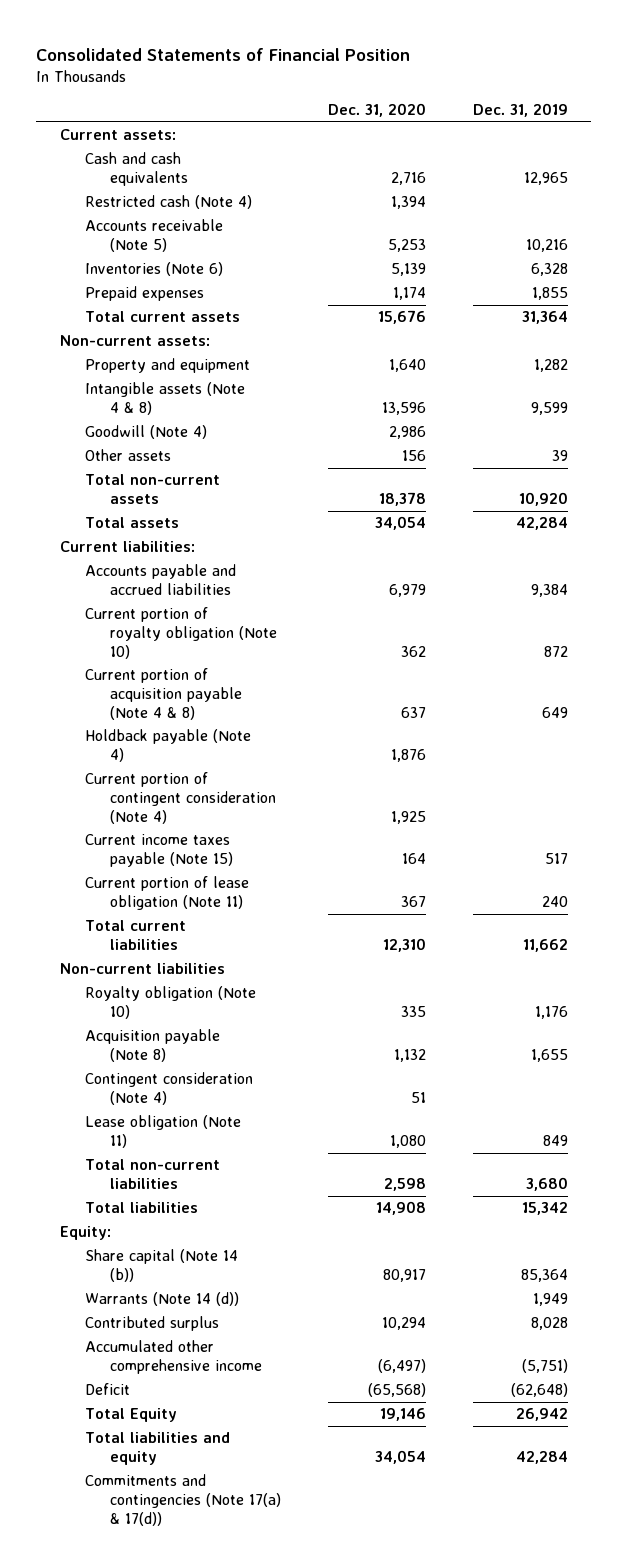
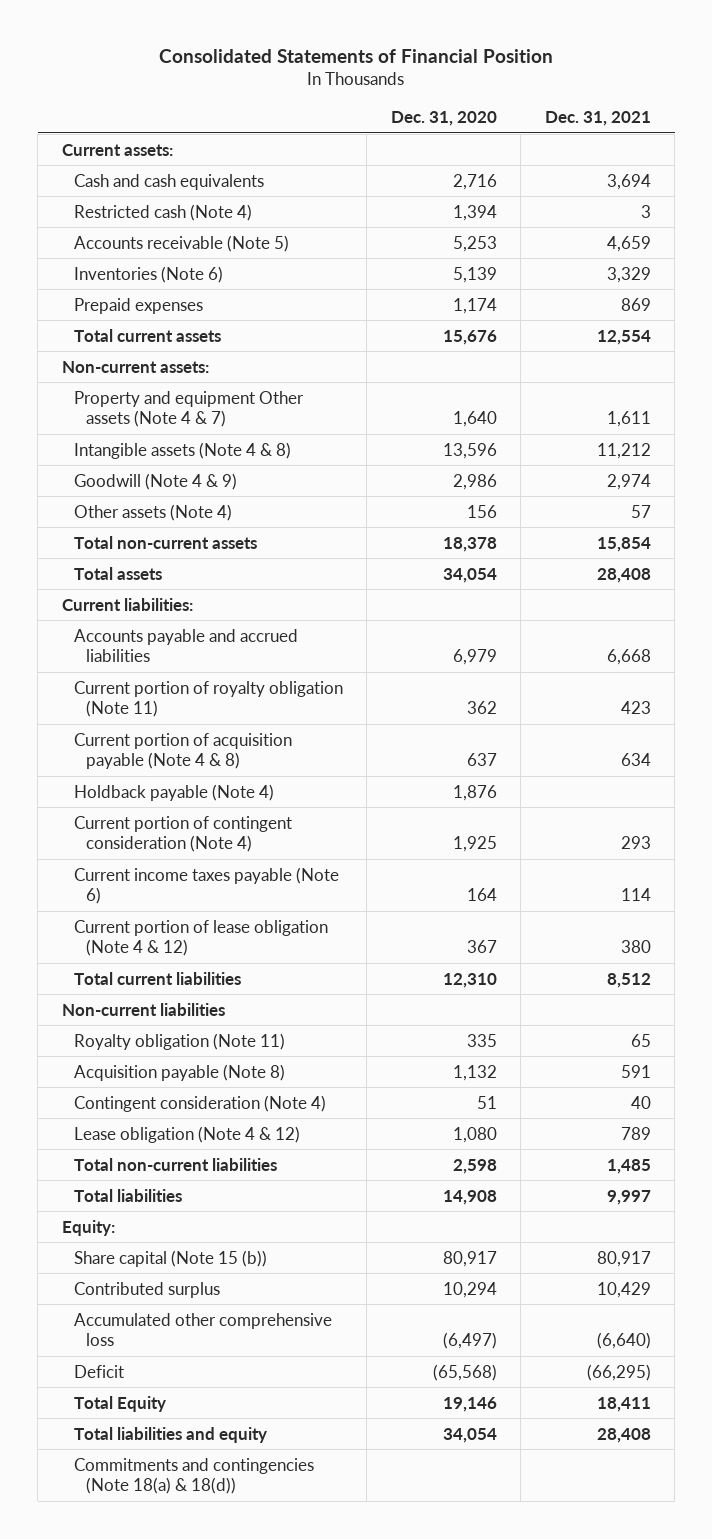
[472,103,568,118] Dec. 31, 2019 -> none
none -> [544,110,651,126] Dec. 31, 2021
[84,358,250,374] Property and equipment -> [74,390,305,428] Property and equipment Other assets (Note 4 & 7)
[84,425,207,440] Goodwill (Note 4) -> [74,472,238,490] Goodwill (Note 4 & 9)
[84,449,171,462] Other assets -> [74,503,233,521] Other assets (Note 4)
[84,607,277,659] Current portion of royalty obligation (Note 10) -> [74,680,344,718] Current portion of royalty obligation (Note 11)
[84,834,233,868] Current income taxes payable (Note 15) -> [74,866,340,905] Current income taxes payable (Note 6)
[84,876,249,911] Current portion of lease obligation (Note 11) -> [74,919,329,957] Current portion of lease obligation (Note 4 & 12)
[84,986,256,1020] Royalty obligation (Note 10) -> [74,1032,286,1050] Royalty obligation (Note 11)
[84,1115,241,1149] Lease obligation (Note 11) -> [74,1125,301,1143] Lease obligation (Note 4 & 12)
[84,1292,239,1307] Warrants (Note 14 (d)) -> none
[84,1249,238,1283] Share capital (Note 14 (b)) -> [74,1249,268,1267] Share capital (Note 15 (b))
[84,1340,262,1375] Accumulated other comprehensive income -> [74,1312,333,1347] Accumulated other comprehensive loss
[84,1474,281,1526] Commitments and contingencies (Note 17(a) & 17(d)) -> [74,1457,315,1495] Commitments and contingencies (Note 18(a) & 18(d))

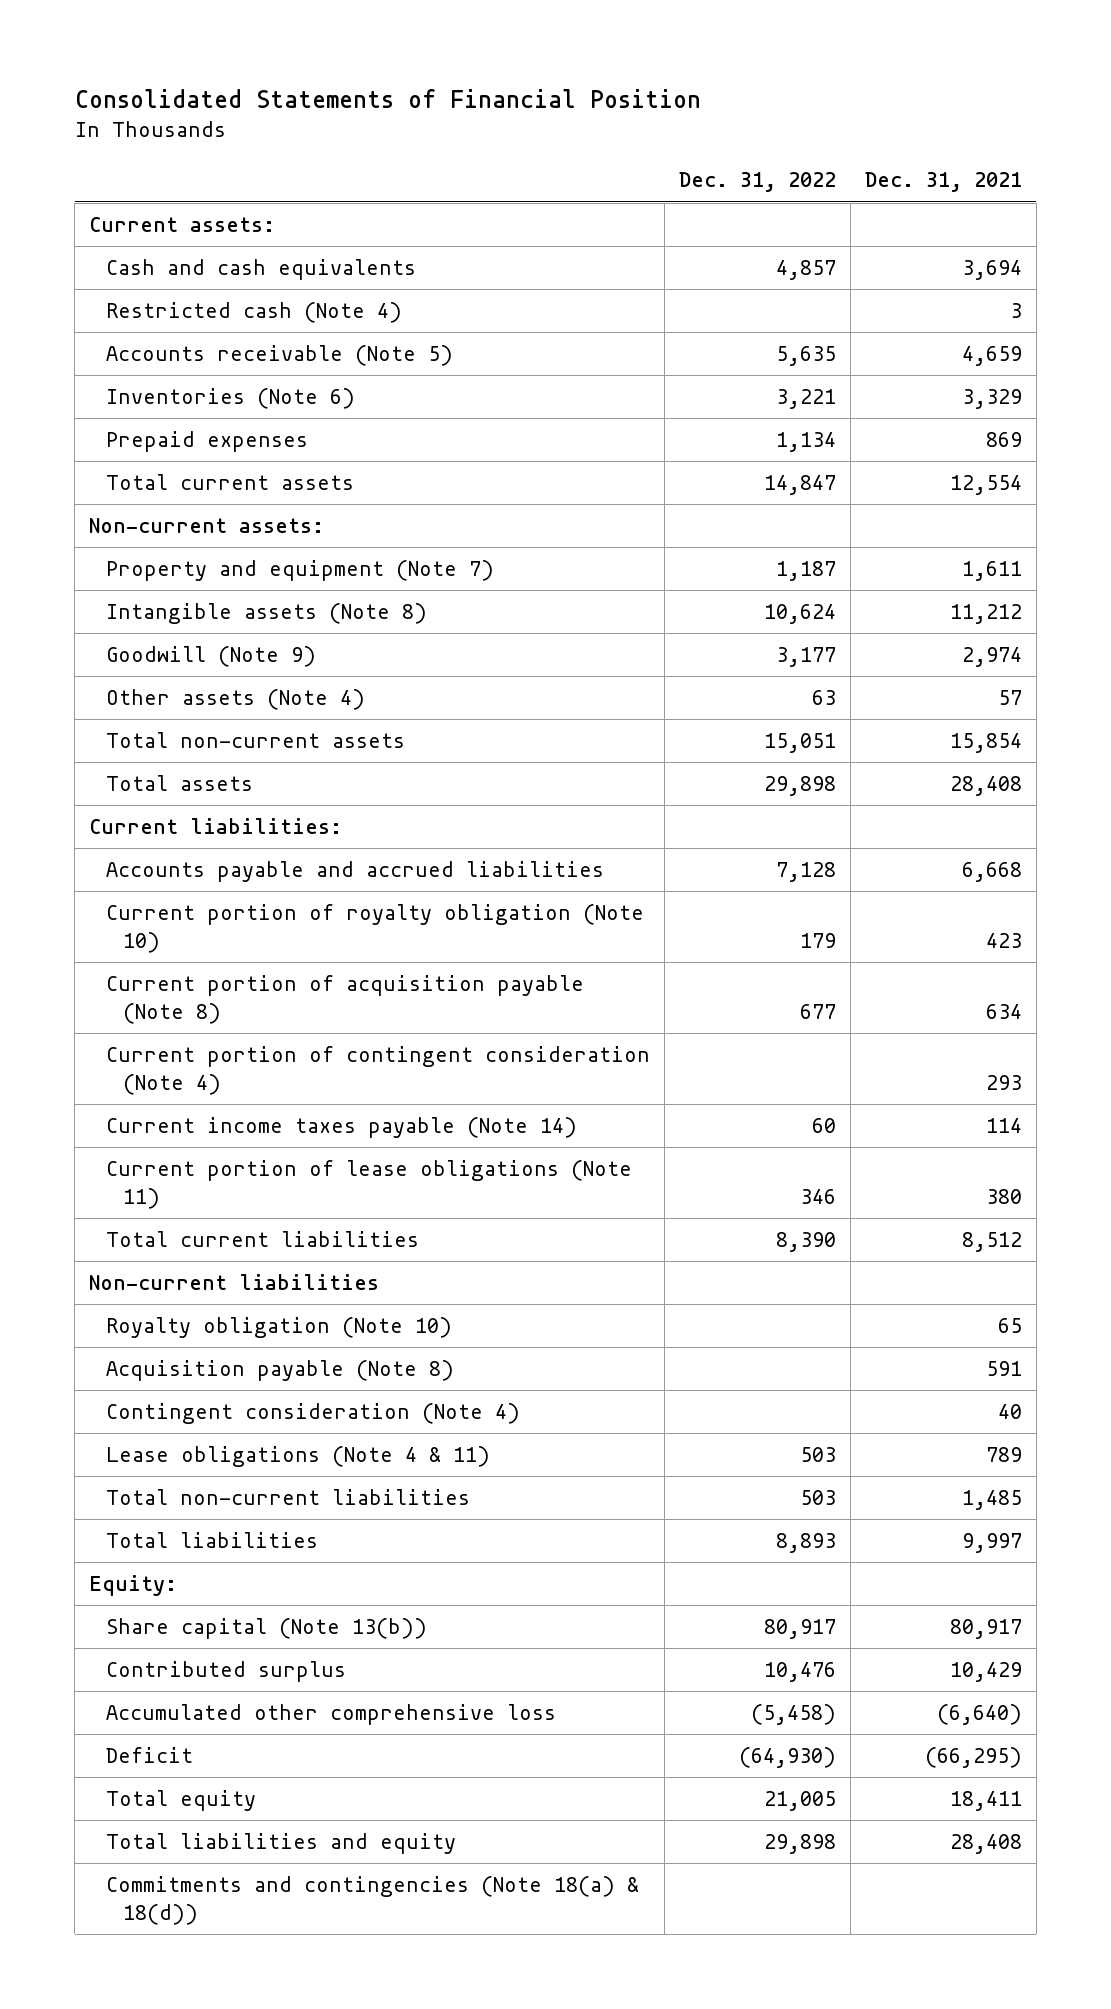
[390,110,497,126] Dec. 31, 2020 -> none
none -> [678,172,836,193] Dec. 31, 2022
[74,390,305,428] Property and equipment Other assets (Note 4 & 7) -> [105,560,494,582] Property and equipment (Note 7)
[74,441,292,459] Intangible assets (Note 4 & 8) -> [105,603,427,625] Intangible assets (Note 8)
[74,472,238,490] Goodwill (Note 4 & 9) -> [105,646,316,668] Goodwill (Note 9)
[74,783,275,801] Holdback payable (Note 4) -> none
[74,680,344,718] Current portion of royalty obligation (Note 11) -> [105,904,644,953] Current portion of royalty obligation (Note 10)
[74,732,293,770] Current portion of acquisition payable (Note 4 & 8) -> [105,975,584,1024] Current portion of acquisition payable (Note 8)
[74,866,340,905] Current income taxes payable (Note 6) -> [105,1117,577,1139] Current income taxes payable (Note 14)
[74,919,329,957] Current portion of lease obligation (Note 4 & 12) -> [105,1160,632,1209] Current portion of lease obligations (Note 11)
[74,1032,286,1050] Royalty obligation (Note 11) -> [105,1317,452,1339] Royalty obligation (Note 10)
[74,1125,301,1143] Lease obligation (Note 4 & 12) -> [105,1446,490,1468] Lease obligations (Note 4 & 11)
[74,1249,268,1267] Share capital (Note 15 (b)) -> [105,1618,427,1640] Share capital (Note 13(b))
[74,1395,167,1412] Total Equity -> [105,1790,256,1812] Total equity

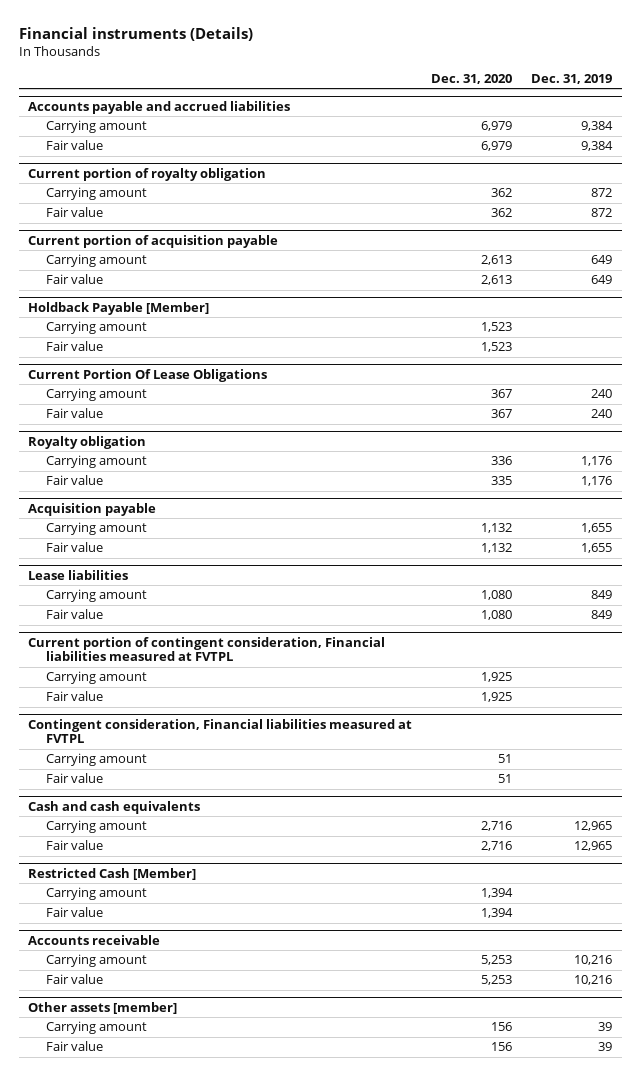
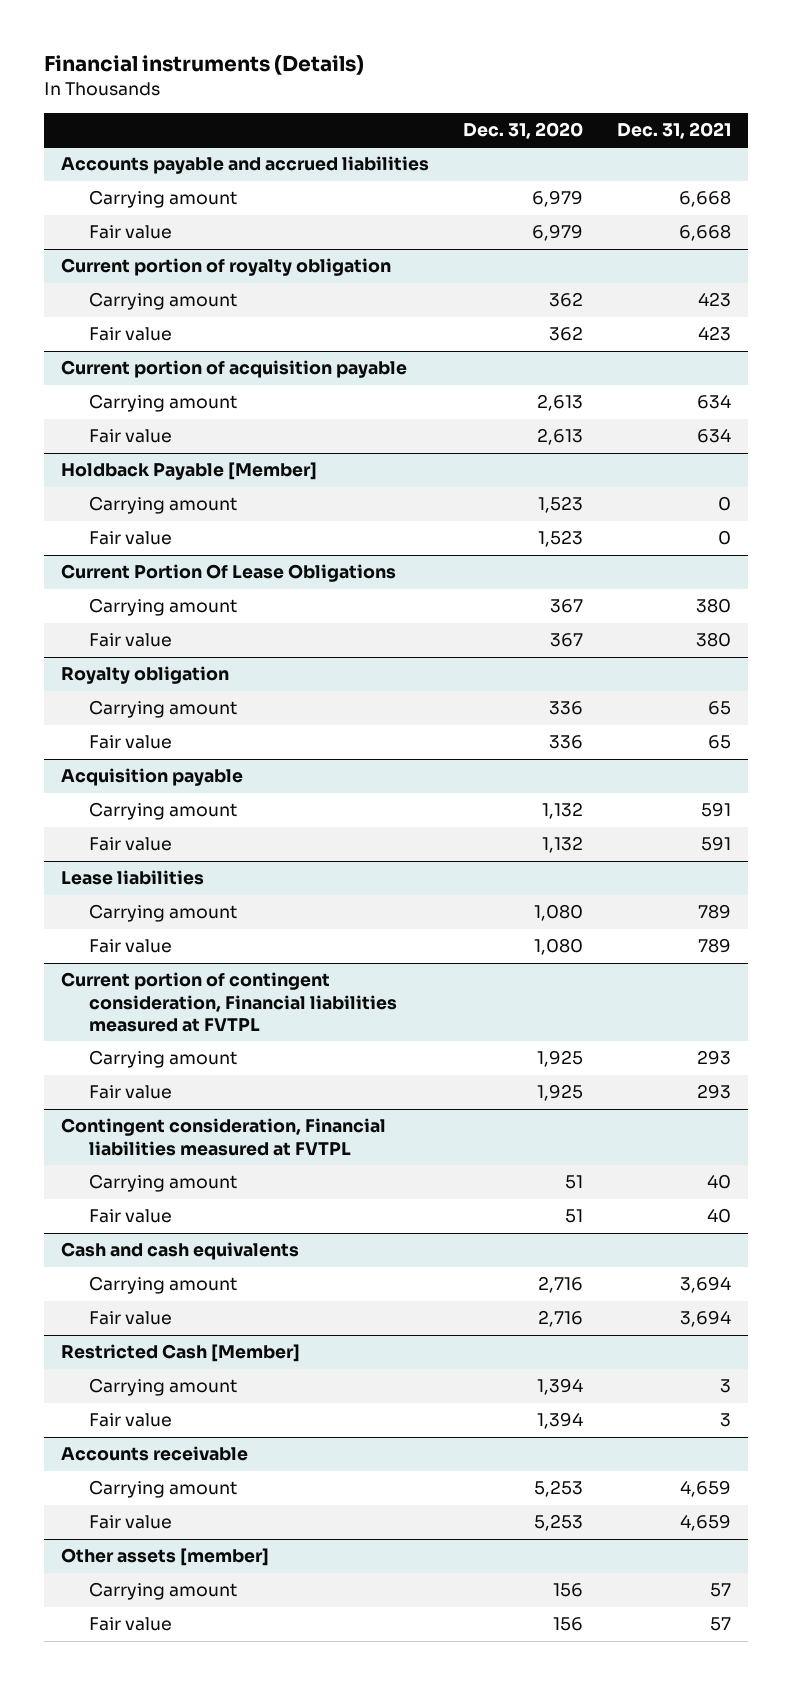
[531,74,613,85] Dec. 31, 2019 -> none
none -> [617,121,732,139] Dec. 31, 2021
[491,476,513,486] 335 -> [549,735,584,750] 336

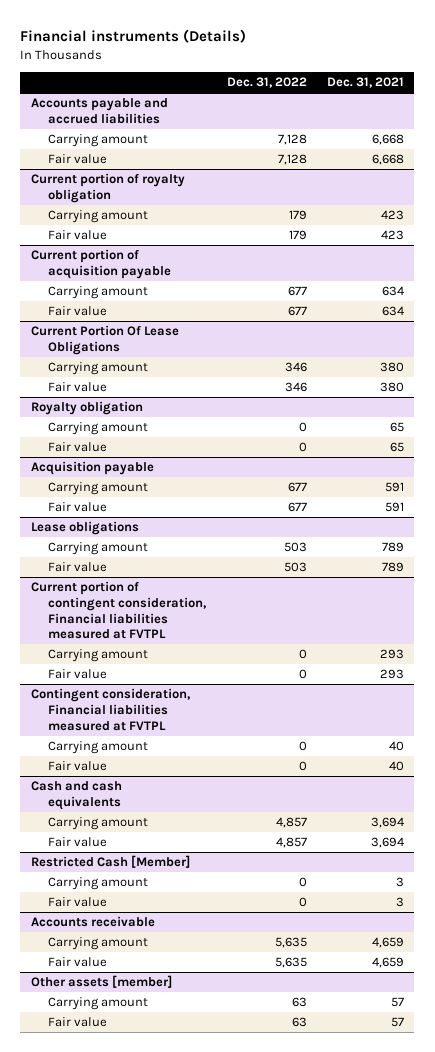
[463,121,584,139] Dec. 31, 2020 -> none
none -> [226,77,307,89] Dec. 31, 2022
[60,462,317,481] Holdback Payable [Member] -> none
[88,496,237,515] Carrying amount -> none
[88,531,172,546] Fair value -> none
[60,870,204,886] Lease liabilities -> [30,521,139,536] Lease obligations

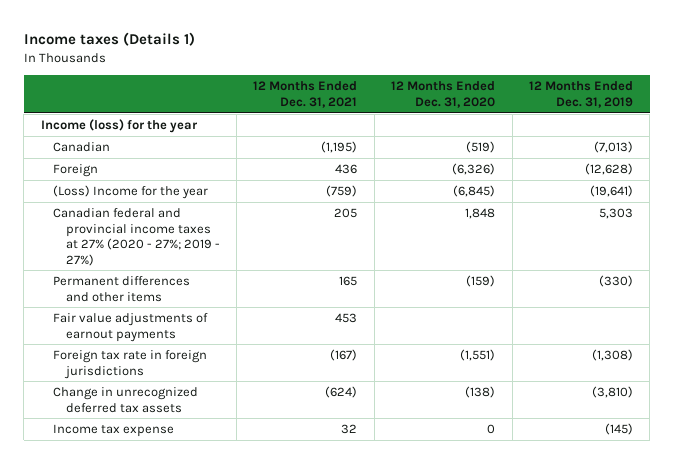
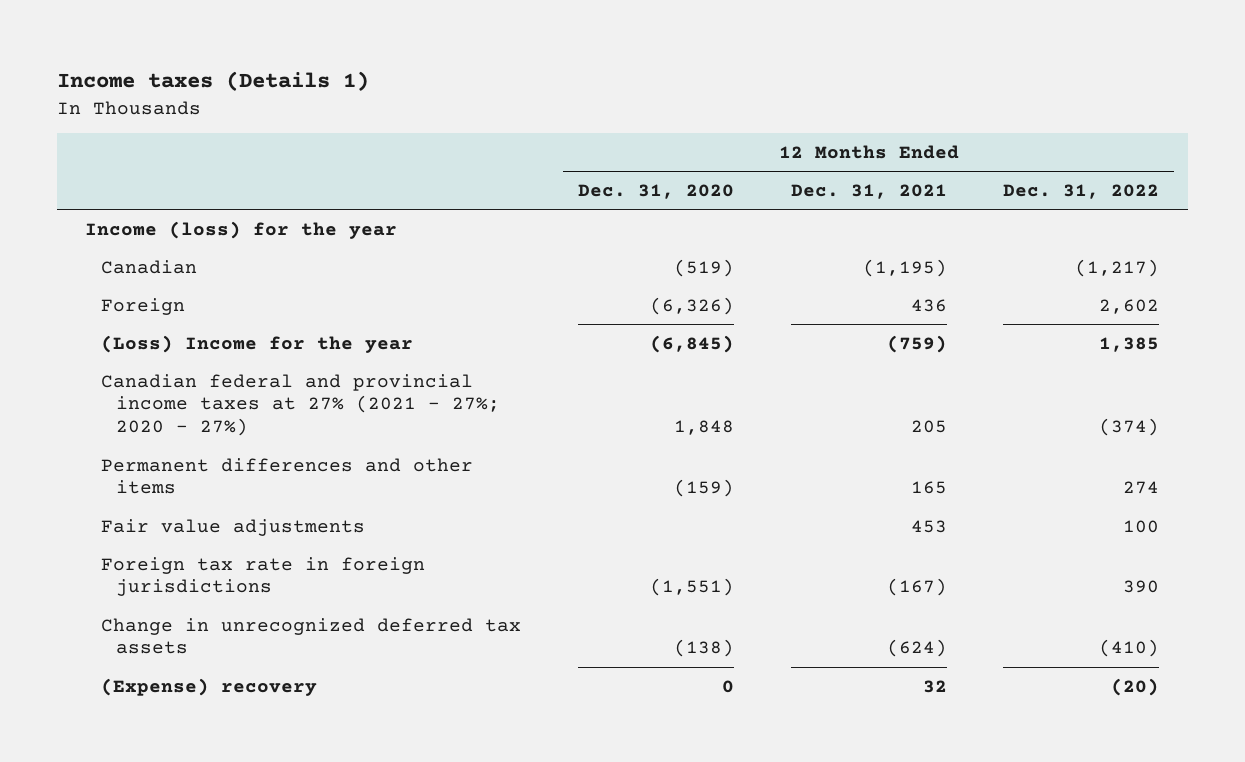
[528,81,633,108] 12 Months Ended Dec. 31, 2019 -> none
none -> [1003,183,1160,199] Dec. 31, 2022
[53,208,220,266] Canadian federal and provincial income taxes at 27% (2020 - 27%; 2019 - 27%) -> [100,373,501,437] Canadian federal and provincial income taxes at 27% (2021 - 27%; 2020 - 27%)
[53,313,209,342] Fair value adjustments of earnout payments -> [100,518,365,536] Fair value adjustments
[53,424,175,438] Income tax expense -> [100,677,317,696] (Expense) recovery

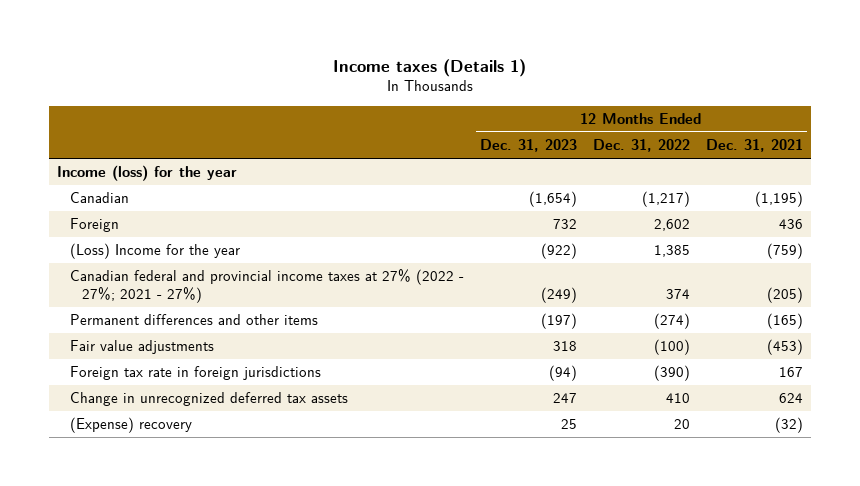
[577,183,734,199] Dec. 31, 2020 -> none
none -> [479,139,577,153] Dec. 31, 2023
[100,373,501,437] Canadian federal and provincial income taxes at 27% (2021 - 27%; 2020 - 27%) -> [69,269,464,304] Canadian federal and provincial income taxes at 27% (2022 - 27%; 2021 - 27%)
[910,420,947,434] 205 -> [766,287,803,304] (205)
[1099,418,1160,437] (374) -> [665,289,690,300] 374
[910,481,947,495] 165 -> [766,313,803,330] (165)
[1123,481,1160,495] 274 -> [653,313,690,330] (274)
[910,519,947,533] 453 -> [766,339,803,356] (453)
[1123,519,1160,533] 100 -> [653,339,690,356] (100)
[886,578,947,597] (167) -> [778,367,803,378] 167
[1123,580,1160,594] 390 -> [653,365,690,382] (390)
[886,639,947,658] (624) -> [778,393,803,404] 624
[1099,639,1160,658] (410) -> [665,393,690,404] 410
[922,679,947,693] 32 -> [774,417,803,434] (32)
[1111,677,1160,696] (20) -> [673,419,690,430] 20

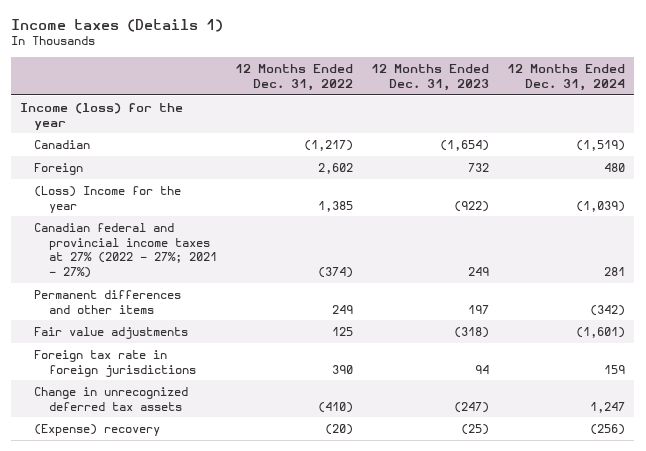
[705,139,803,153] Dec. 31, 2021 -> none
none -> [507,64,626,91] 12 Months Ended Dec. 31, 2024
[540,287,577,304] (249) -> [467,267,489,277] 249
[665,289,690,300] 374 -> [317,267,353,279] (374)
[540,313,577,330] (197) -> [467,304,489,314] 197
[653,313,690,330] (274) -> [331,304,353,314] 249
[552,341,577,352] 318 -> [453,326,489,338] (318)
[653,339,690,356] (100) -> [331,326,353,336] 125
[548,365,577,382] (94) -> [474,364,489,374] 94
[653,365,690,382] (390) -> [331,364,353,374] 390
[552,393,577,404] 247 -> [453,401,489,413] (247)
[665,393,690,404] 410 -> [317,401,353,413] (410)
[560,419,577,430] 25 -> [460,423,489,435] (25)
[673,419,690,430] 20 -> [324,423,353,435] (20)

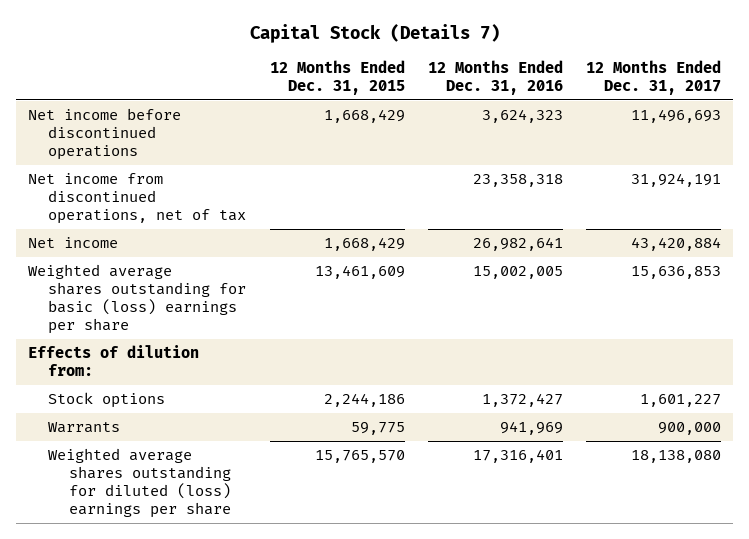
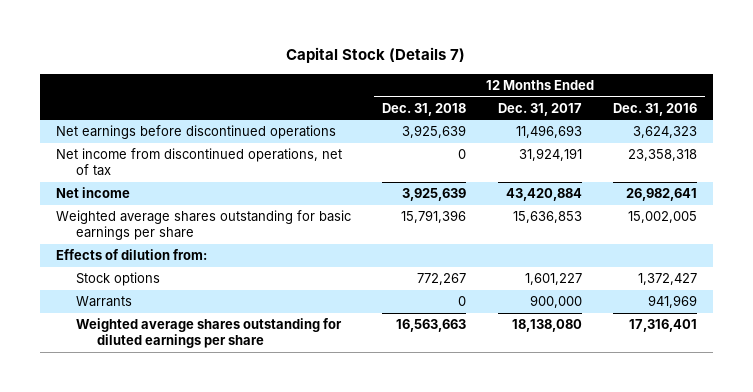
[269,60,405,95] 12 Months Ended Dec. 31, 2015 -> none
none -> [382,102,467,116] Dec. 31, 2018
[27,108,181,160] Net income before discontinued operations -> [55,125,336,140] Net earnings before discontinued operations
[27,264,247,334] Weighted average shares outstanding for basic (loss) earnings per share -> [55,210,351,241] Weighted average shares outstanding for basic earnings per share
[48,448,232,518] Weighted average shares outstanding for diluted (loss) earnings per share -> [76,318,343,349] Weighted average shares outstanding for diluted earnings per share

